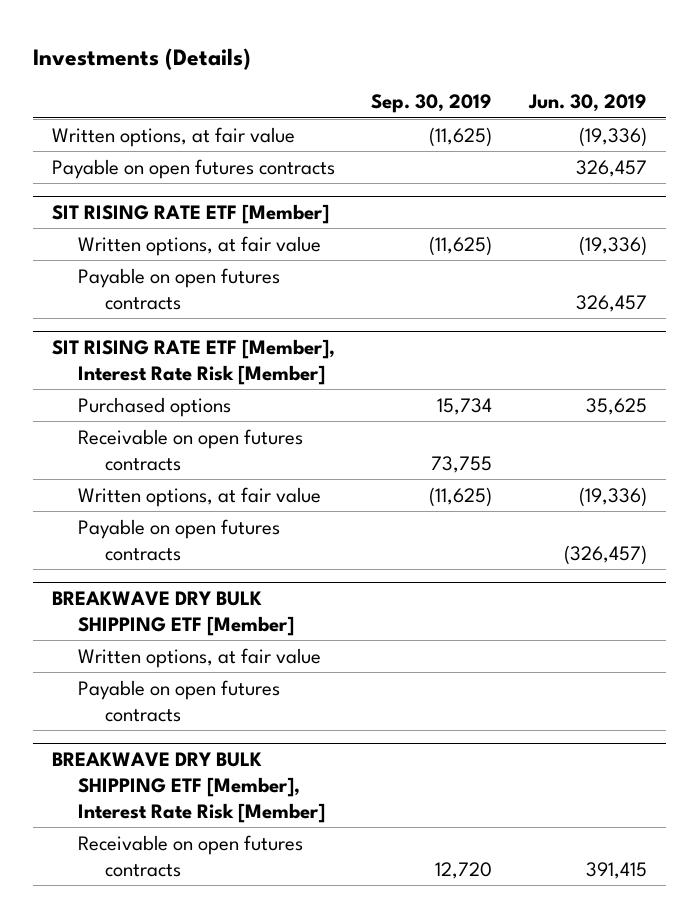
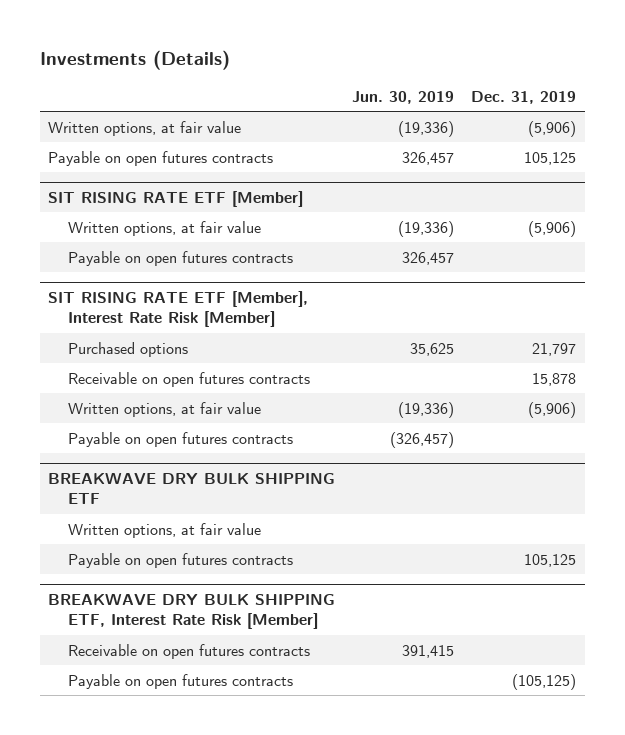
[371,94,493,114] Sep. 30, 2019 -> none
none -> [471,90,577,104] Dec. 31, 2019
[51,590,295,636] BREAKWAVE DRY BULK SHIPPING ETF [Member] -> [48,472,336,505] BREAKWAVE DRY BULK SHIPPING ETF
[51,751,326,824] BREAKWAVE DRY BULK SHIPPING ETF [Member], Interest Rate Risk [Member] -> [48,593,336,630] BREAKWAVE DRY BULK SHIPPING ETF, Interest Rate Risk [Member]
none -> [68,673,294,689] Payable on open futures contracts

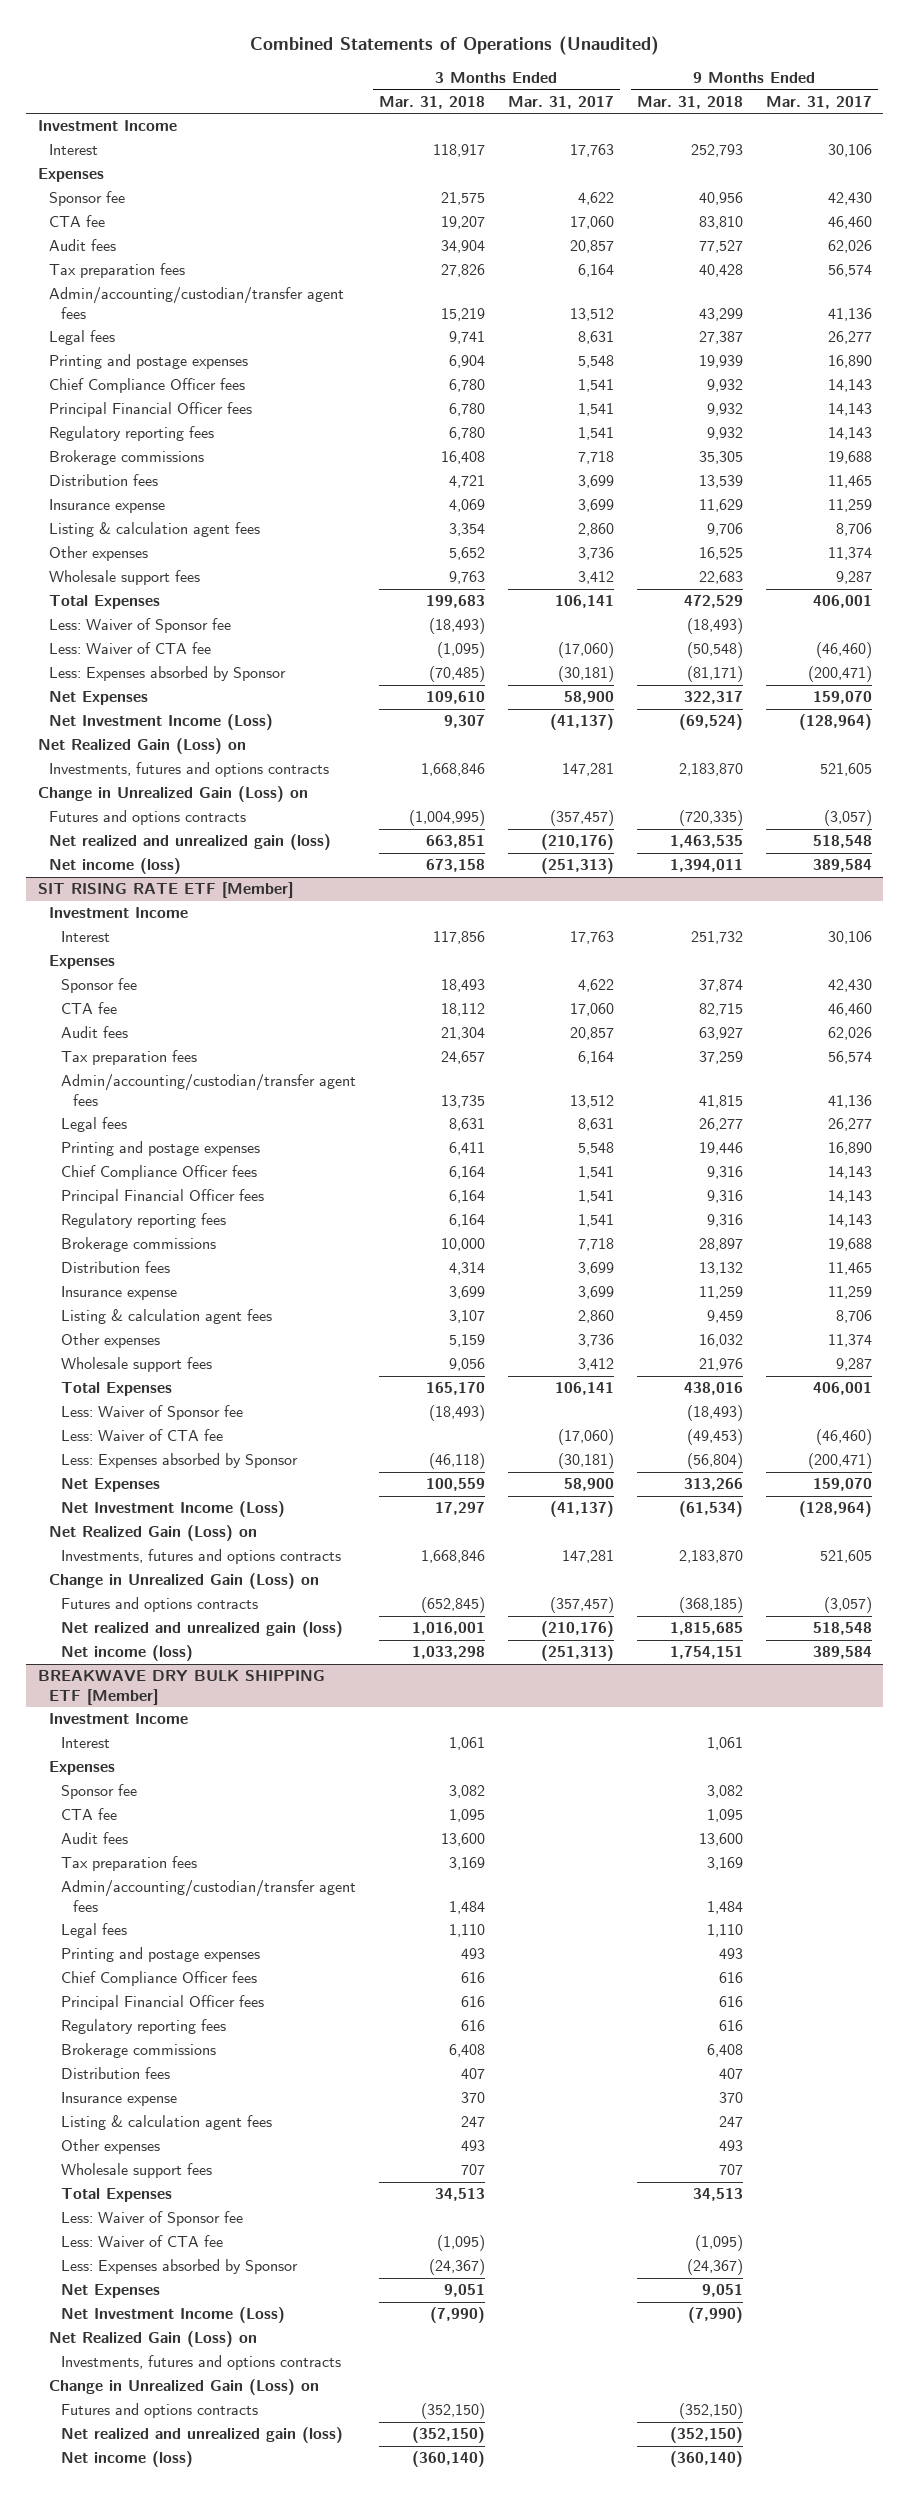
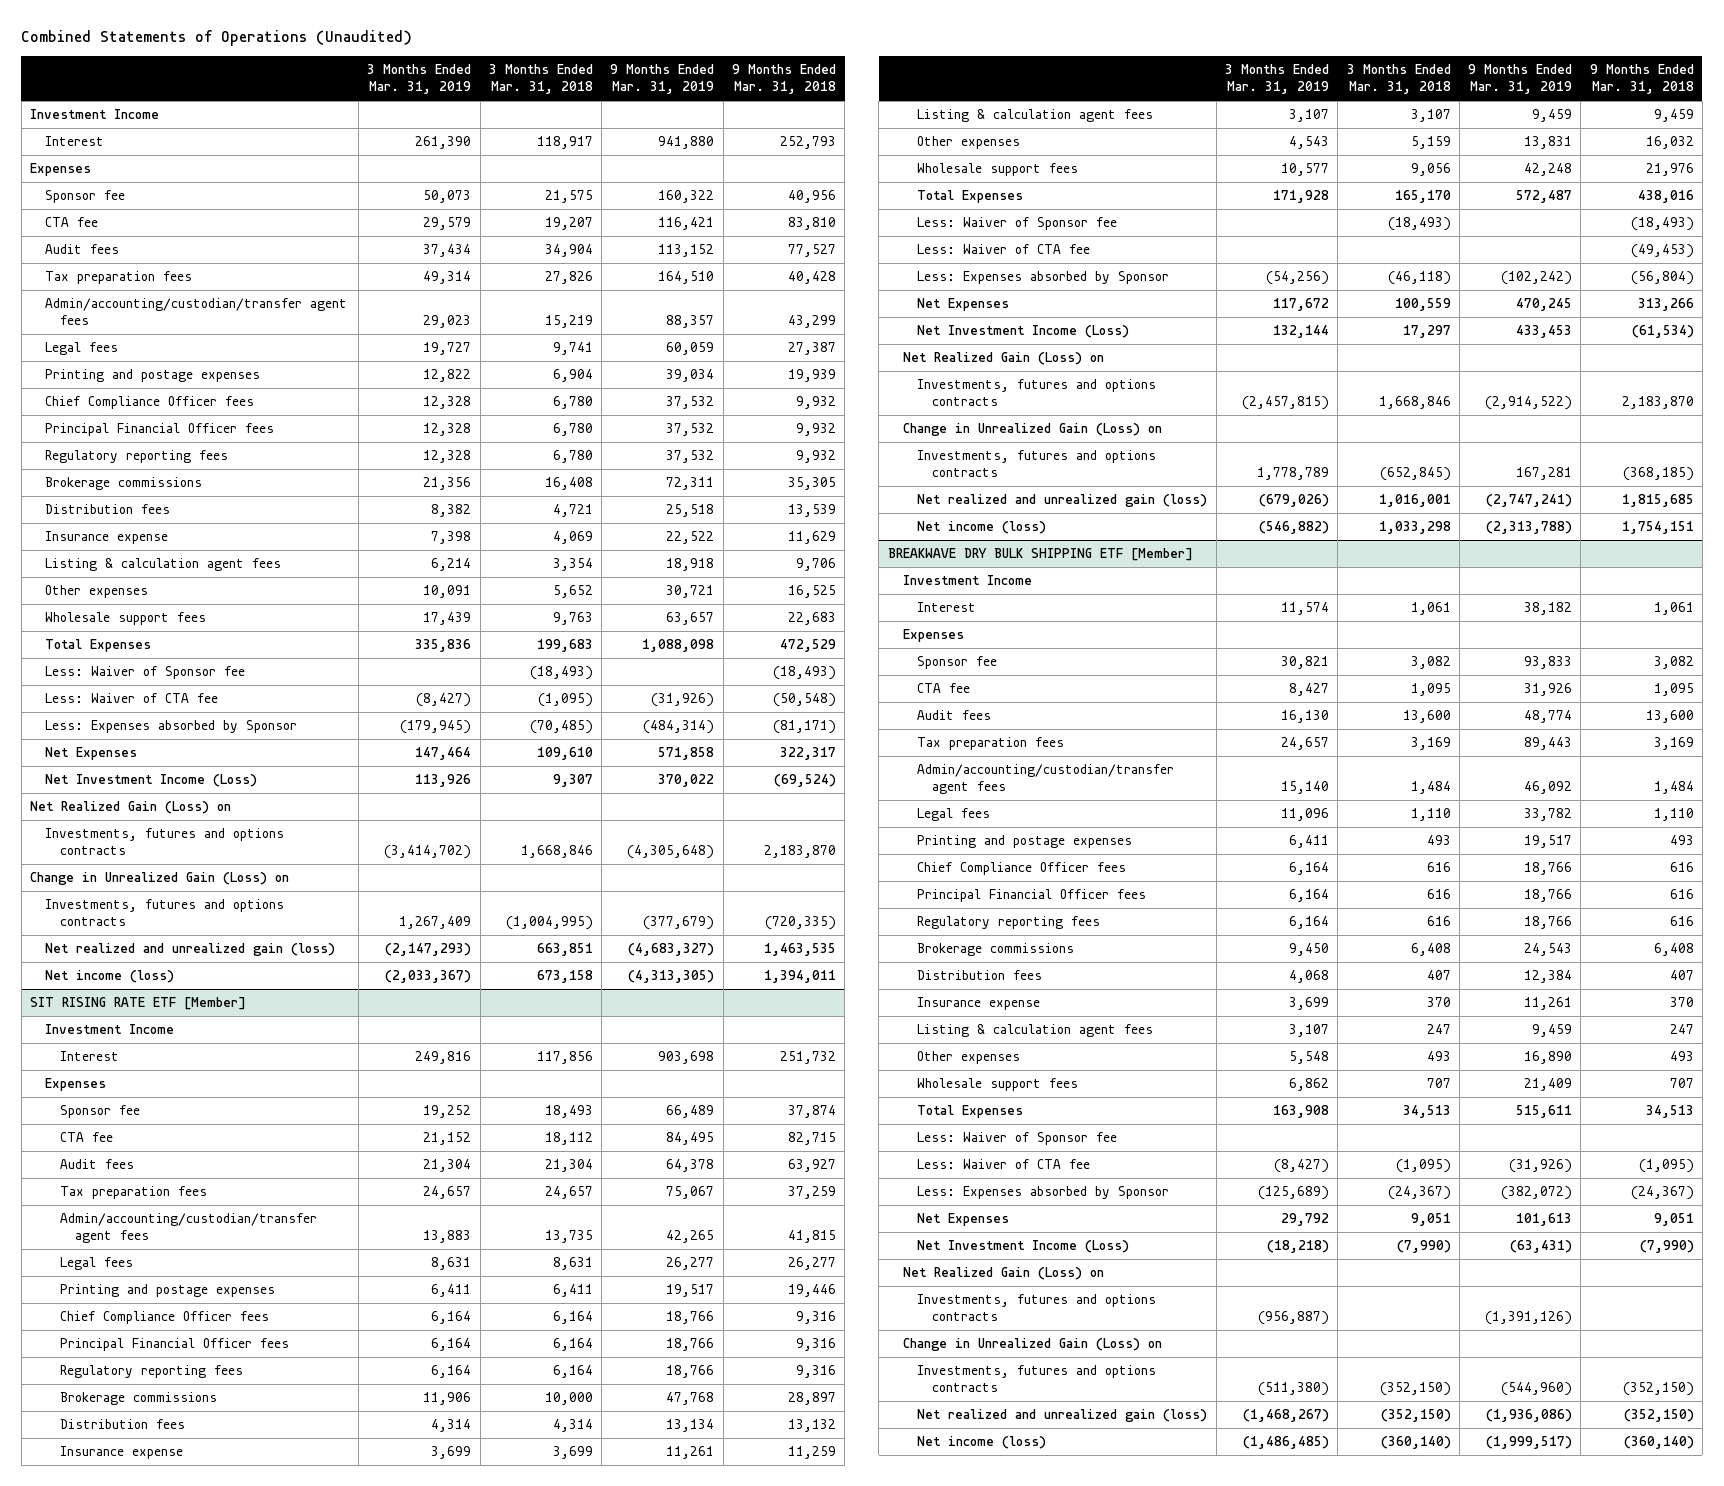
[507,95,614,109] Mar. 31, 2017 -> none
[765,95,872,109] Mar. 31, 2017 -> none
none -> [367,64,472,95] 3 Months Ended Mar. 31, 2019
none -> [610,64,715,95] 9 Months Ended Mar. 31, 2019
[49,810,247,826] Futures and options contracts -> [44,899,284,927] Investments, futures and options contracts
[61,1597,259,1613] Futures and options contracts -> [917,450,1157,478] Investments, futures and options contracts
[61,2403,259,2419] Futures and options contracts -> [917,1365,1157,1393] Investments, futures and options contracts

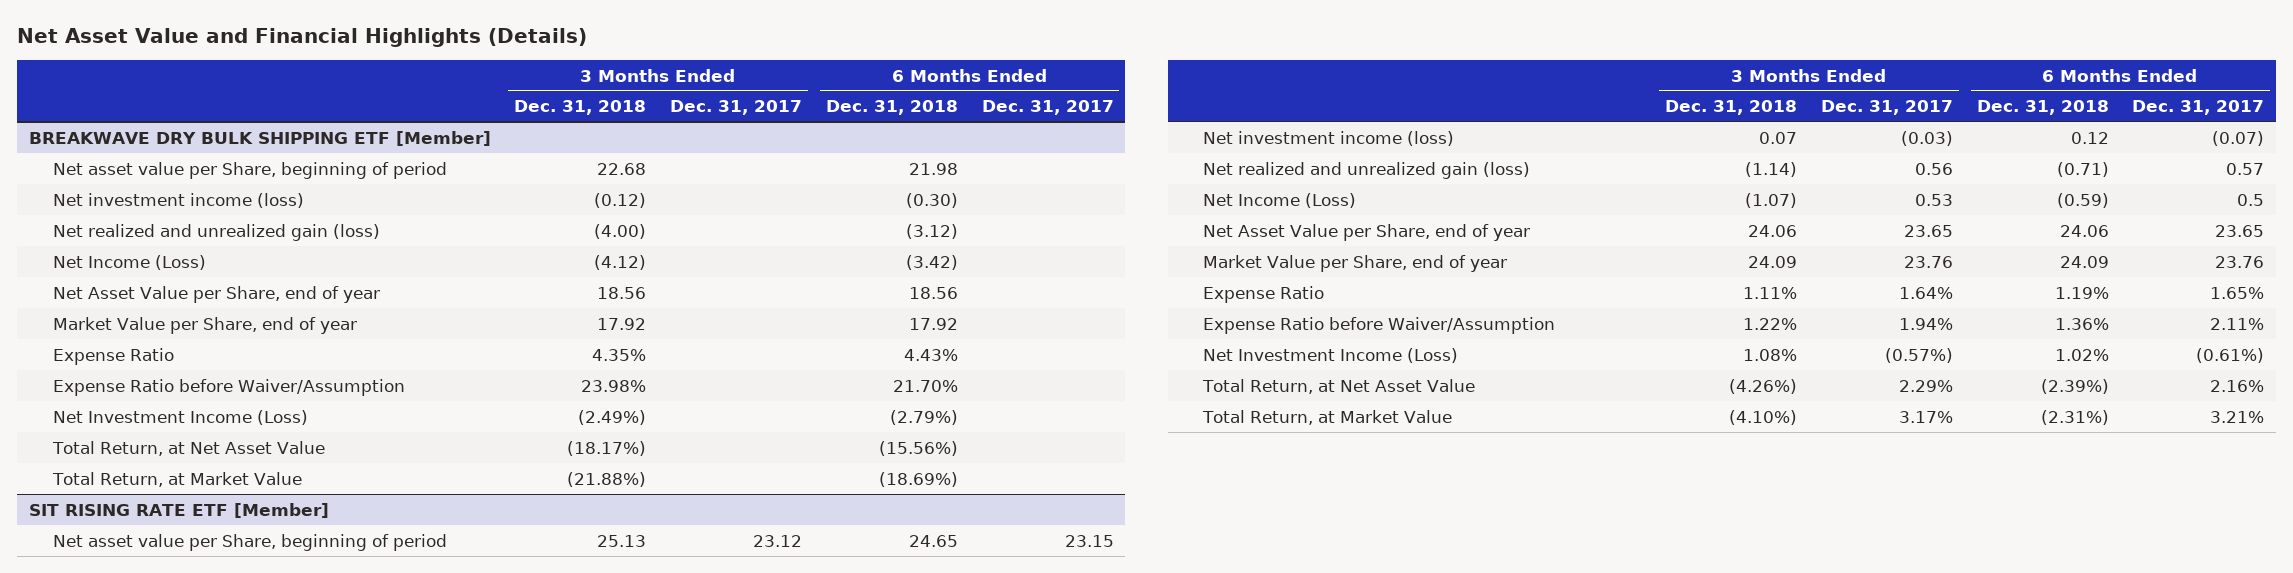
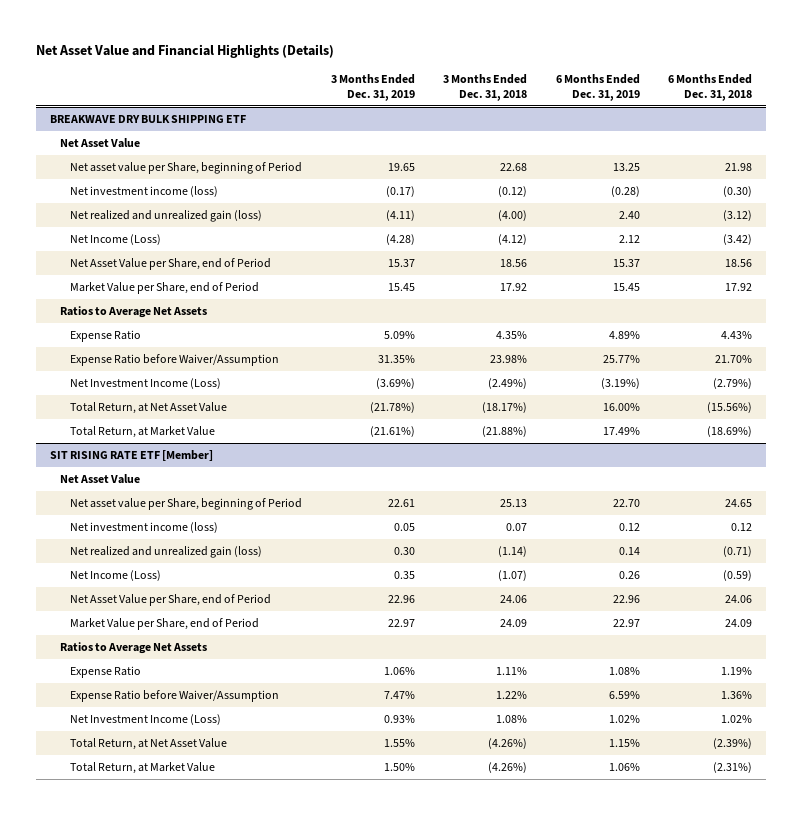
[670,100,803,116] Dec. 31, 2017 -> none
[981,100,1114,116] Dec. 31, 2017 -> none
none -> [330,73,415,101] 3 Months Ended Dec. 31, 2019
none -> [555,73,640,101] 6 Months Ended Dec. 31, 2019
[28,130,491,146] BREAKWAVE DRY BULK SHIPPING ETF [Member] -> [50,114,247,123] BREAKWAVE DRY BULK SHIPPING ETF
none -> [60,137,141,148] Net Asset Value
[52,161,447,179] Net asset value per Share, beginning of period -> [70,161,303,174] Net asset value per Share, beginning of Period
[52,285,380,303] Net Asset Value per Share, end of year -> [70,257,272,270] Net Asset Value per Share, end of Period
[52,316,357,334] Market Value per Share, end of year -> [70,281,260,294] Market Value per Share, end of Period
none -> [60,305,208,318] Ratios to Average Net Assets
none -> [60,473,141,484] Net Asset Value
[52,533,447,551] Net asset value per Share, beginning of period -> [70,497,303,510] Net asset value per Share, beginning of Period
[1203,223,1531,241] Net Asset Value per Share, end of year -> [70,593,272,606] Net Asset Value per Share, end of Period
[1203,254,1508,272] Market Value per Share, end of year -> [70,617,260,630] Market Value per Share, end of Period
none -> [60,641,208,654] Ratios to Average Net Assets
[1729,409,1798,425] (4.10%) -> [488,761,528,773] (4.26%)

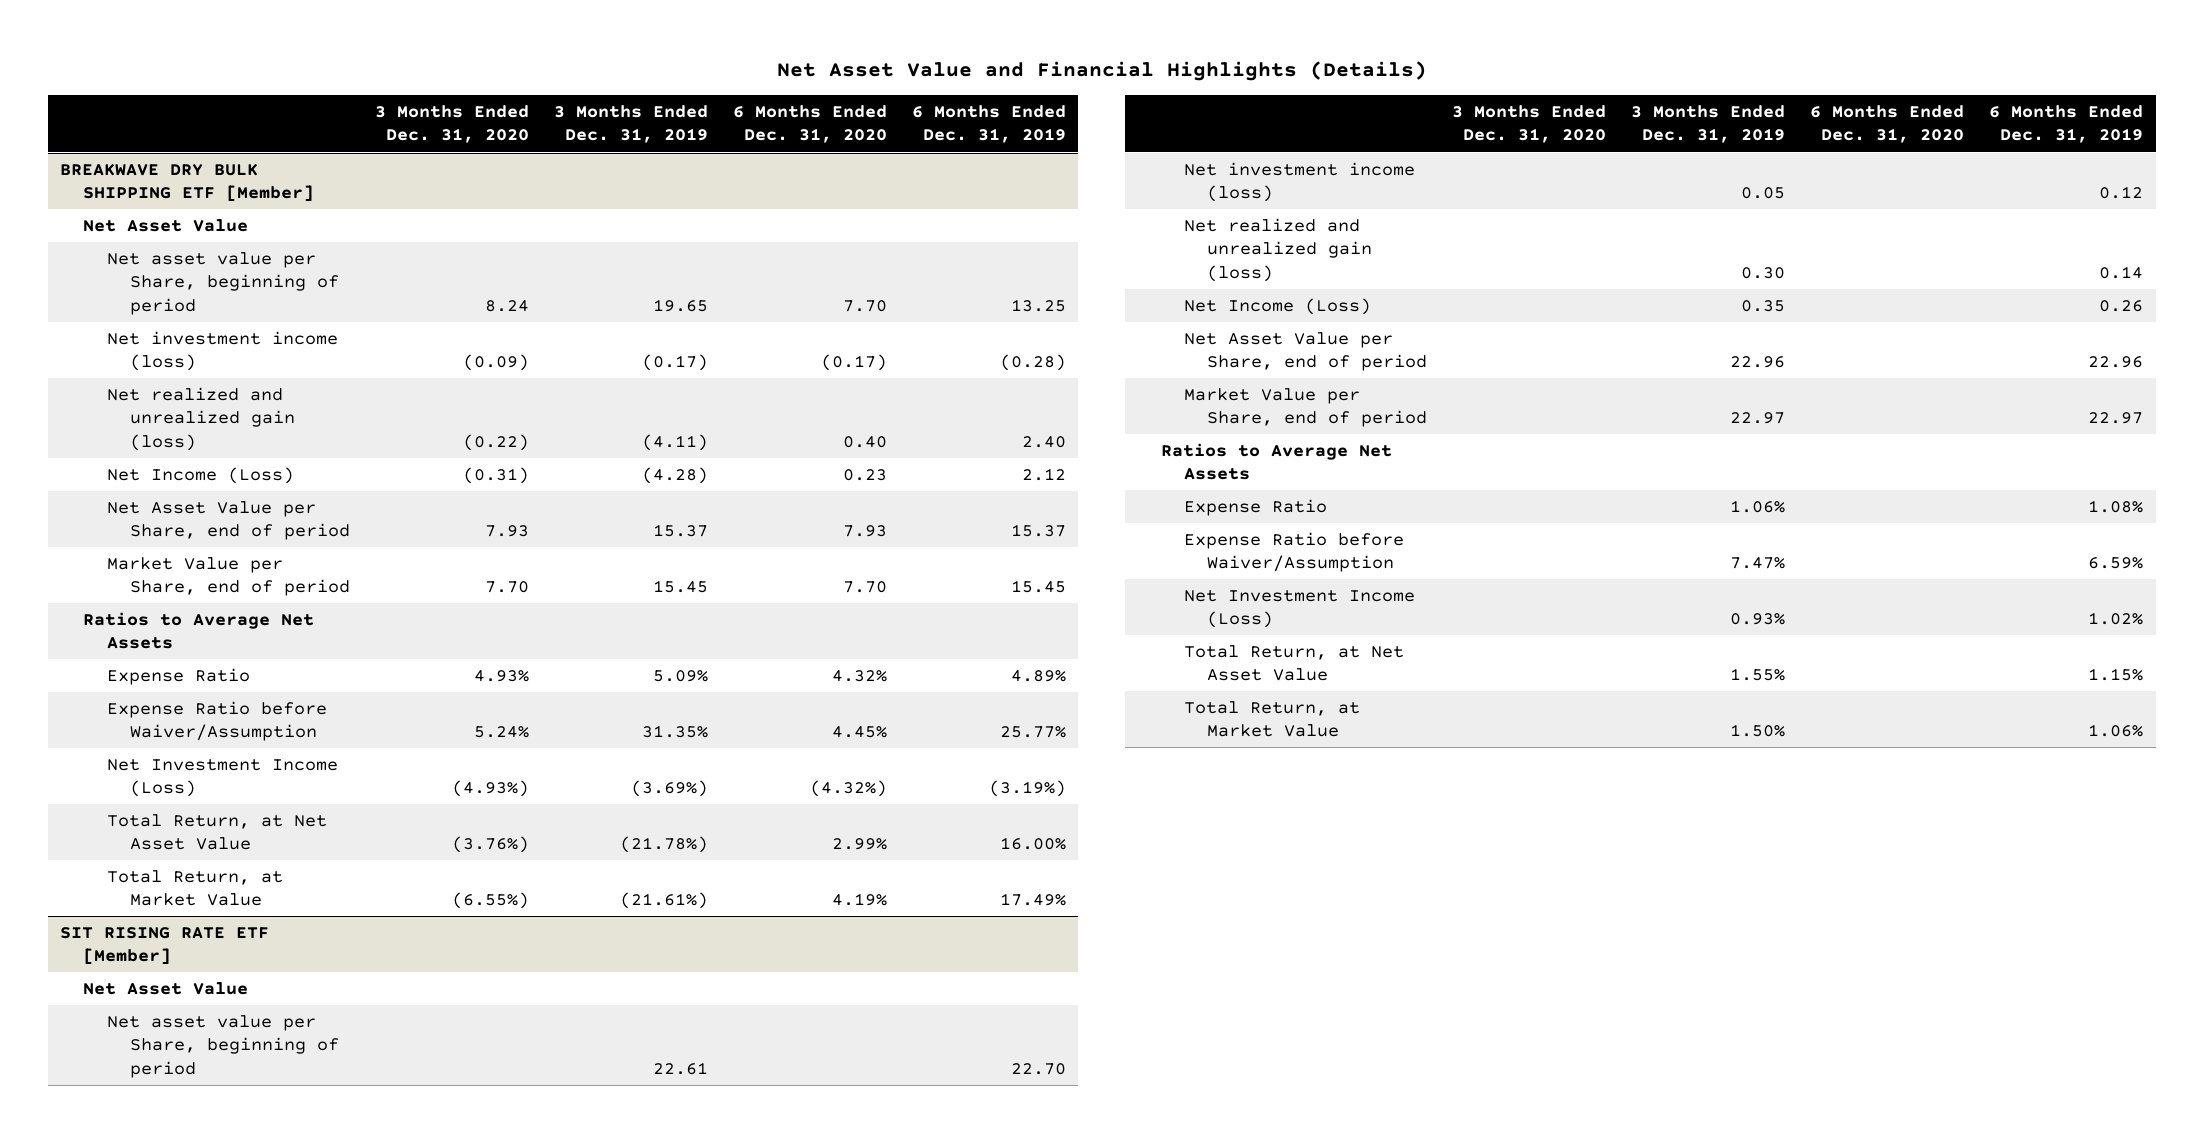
[443,73,528,101] 3 Months Ended Dec. 31, 2018 -> none
[668,73,753,101] 6 Months Ended Dec. 31, 2018 -> none
none -> [374,105,529,144] 3 Months Ended Dec. 31, 2020
none -> [732,105,887,144] 6 Months Ended Dec. 31, 2020
[50,114,247,123] BREAKWAVE DRY BULK SHIPPING ETF -> [60,163,315,203] BREAKWAVE DRY BULK SHIPPING ETF [Member]
[70,161,303,174] Net asset value per Share, beginning of Period -> [106,252,339,315] Net asset value per Share, beginning of period
[70,257,272,270] Net Asset Value per Share, end of Period -> [106,501,350,541] Net Asset Value per Share, end of period
[70,281,260,294] Market Value per Share, end of Period -> [106,557,350,597] Market Value per Share, end of period
[70,497,303,510] Net asset value per Share, beginning of Period -> [106,1015,339,1078] Net asset value per Share, beginning of period
[70,593,272,606] Net Asset Value per Share, end of Period -> [1184,332,1428,372] Net Asset Value per Share, end of period
[70,617,260,630] Market Value per Share, end of Period -> [1184,388,1428,428] Market Value per Share, end of period

